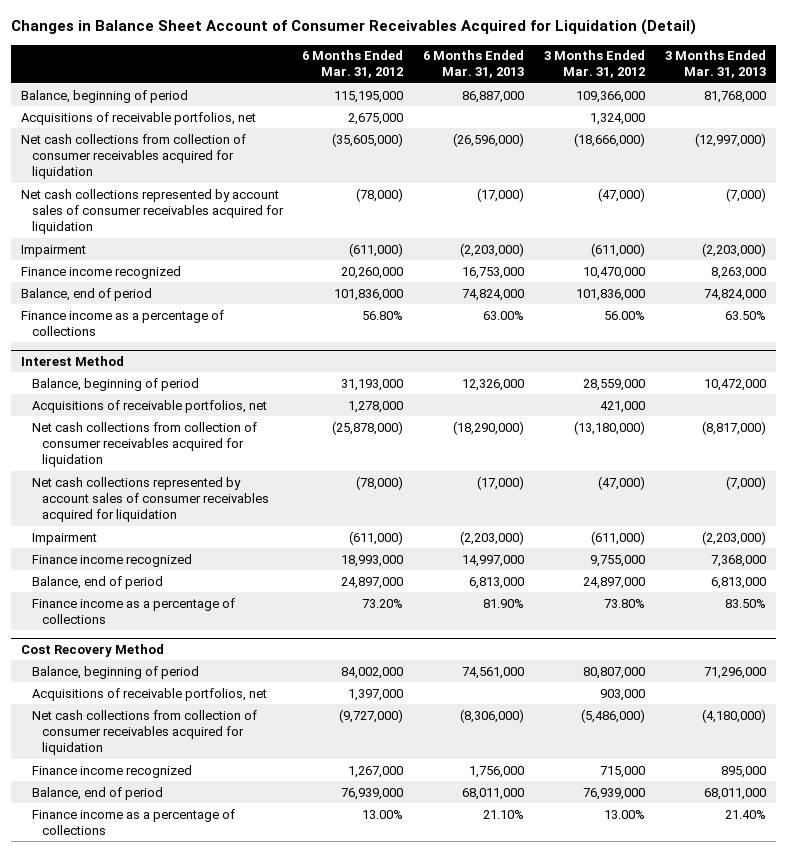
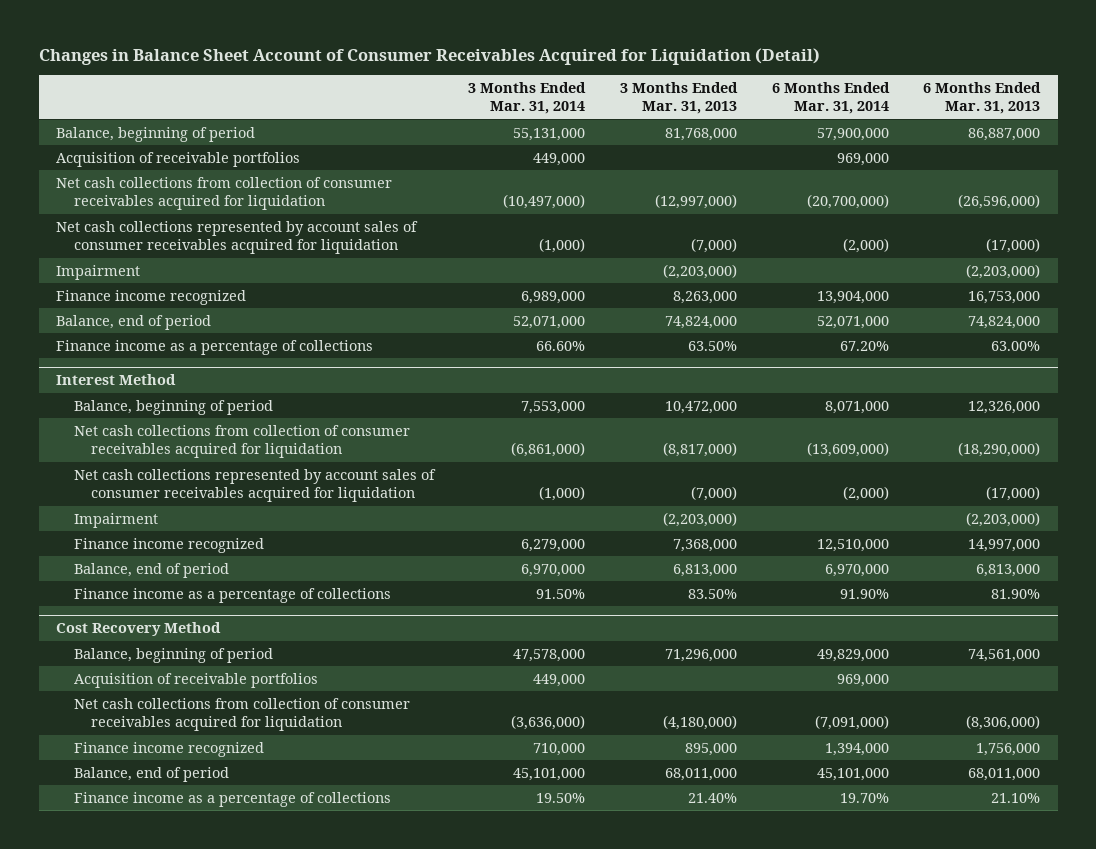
[302,50,404,79] 6 Months Ended Mar. 31, 2012 -> none
[544,50,646,79] 3 Months Ended Mar. 31, 2012 -> none
none -> [468,82,587,115] 3 Months Ended Mar. 31, 2014
none -> [771,82,890,115] 6 Months Ended Mar. 31, 2014
[20,111,256,125] Acquisitions of receivable portfolios, net -> [55,151,300,167] Acquisition of receivable portfolios
[31,399,267,413] Acquisitions of receivable portfolios, net -> none
[31,687,267,701] Acquisitions of receivable portfolios, net -> [73,672,318,688] Acquisition of receivable portfolios

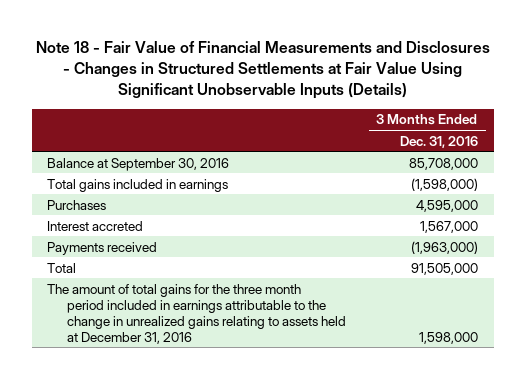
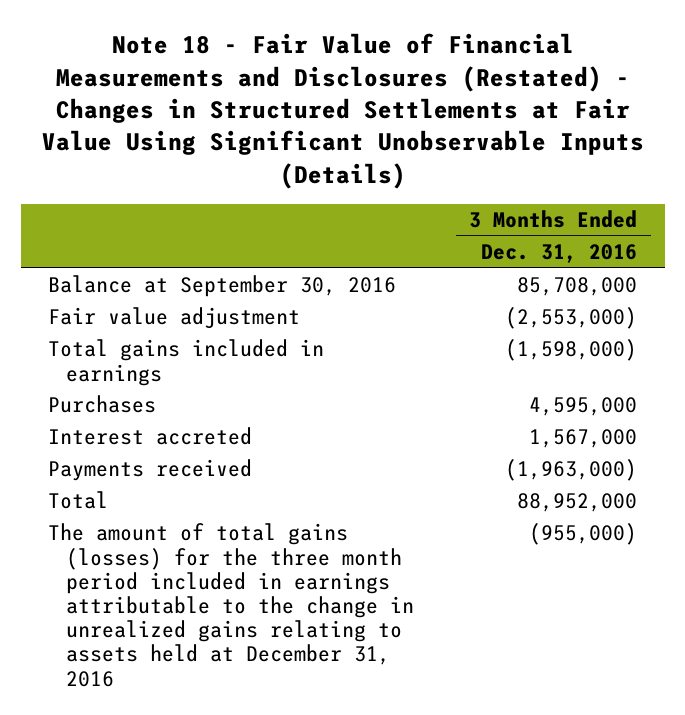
[35,40,490,100] Note 18 - Fair Value of Financial Measurements and Disclosures - Changes in Structured Settlements at Fair Value Using Significant Unobservable Inputs (Details) -> [41,33,644,189] Note 18 - Fair Value of Financial Measurements and Disclosures (Restated) - Changes in Structured Settlements at Fair Value Using Significant Unobservable Inputs (Details)
none -> [48,307,301,330] Fair value adjustment
[410,262,478,275] 91,505,000 -> [517,493,638,513] 88,952,000
[47,283,346,344] The amount of total gains for the three month period included in earnings attributable to the change in unrealized gains relating to assets held at December 31, 2016 -> [48,523,415,687] The amount of total gains (losses) for the three month period included in earnings attributable to the change in unrealized gains relating to assets held at December 31, 2016
[418,331,478,344] 1,598,000 -> [529,523,638,546] (955,000)

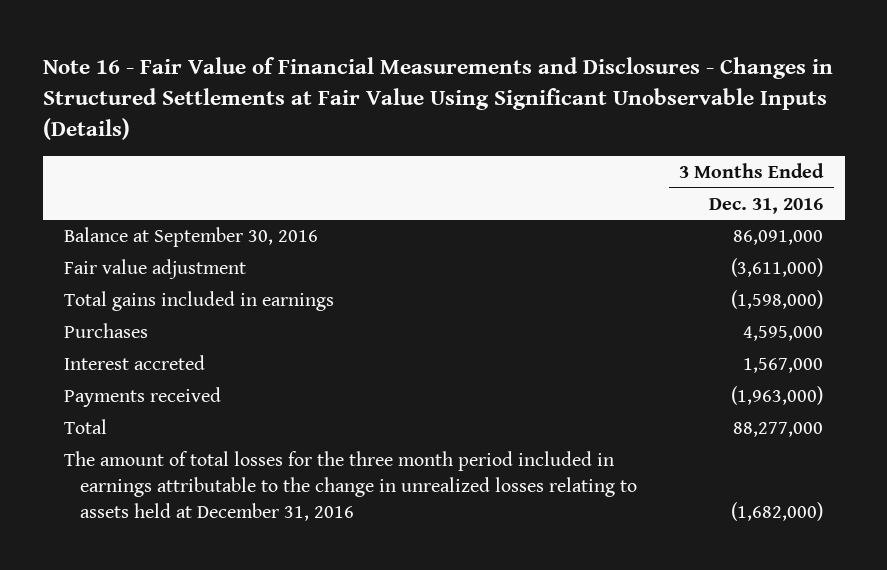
[41,33,644,189] Note 18 - Fair Value of Financial Measurements and Disclosures (Restated) - Changes in Structured Settlements at Fair Value Using Significant Unobservable Inputs (Details) -> [42,56,833,140] Note 16 - Fair Value of Financial Measurements and Disclosures - Changes in Structured Settlements at Fair Value Using Significant Unobservable Inputs (Details)
[517,277,638,297] 85,708,000 -> [733,230,824,246] 86,091,000
[505,307,638,330] (2,553,000) -> [731,258,824,278] (3,611,000)
[517,493,638,513] 88,952,000 -> [733,422,824,438] 88,277,000
[48,523,415,687] The amount of total gains (losses) for the three month period included in earnings attributable to the change in unrealized gains relating to assets held at December 31, 2016 -> [63,451,637,521] The amount of total losses for the three month period included in earnings attributable to the change in unrealized losses relating to assets held at December 31, 2016
[529,523,638,546] (955,000) -> [731,501,824,521] (1,682,000)

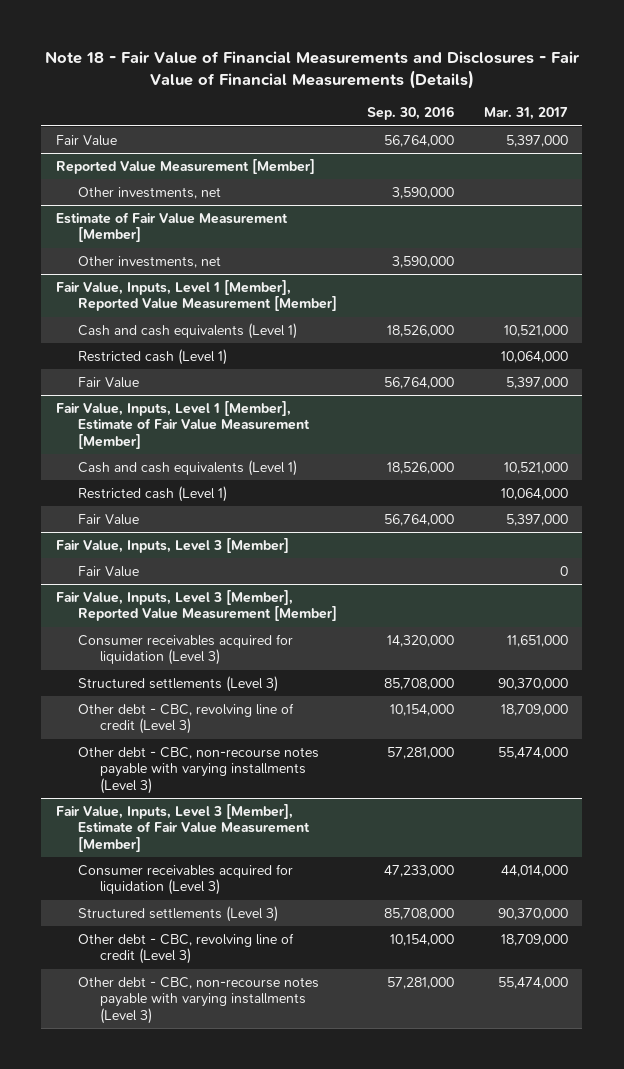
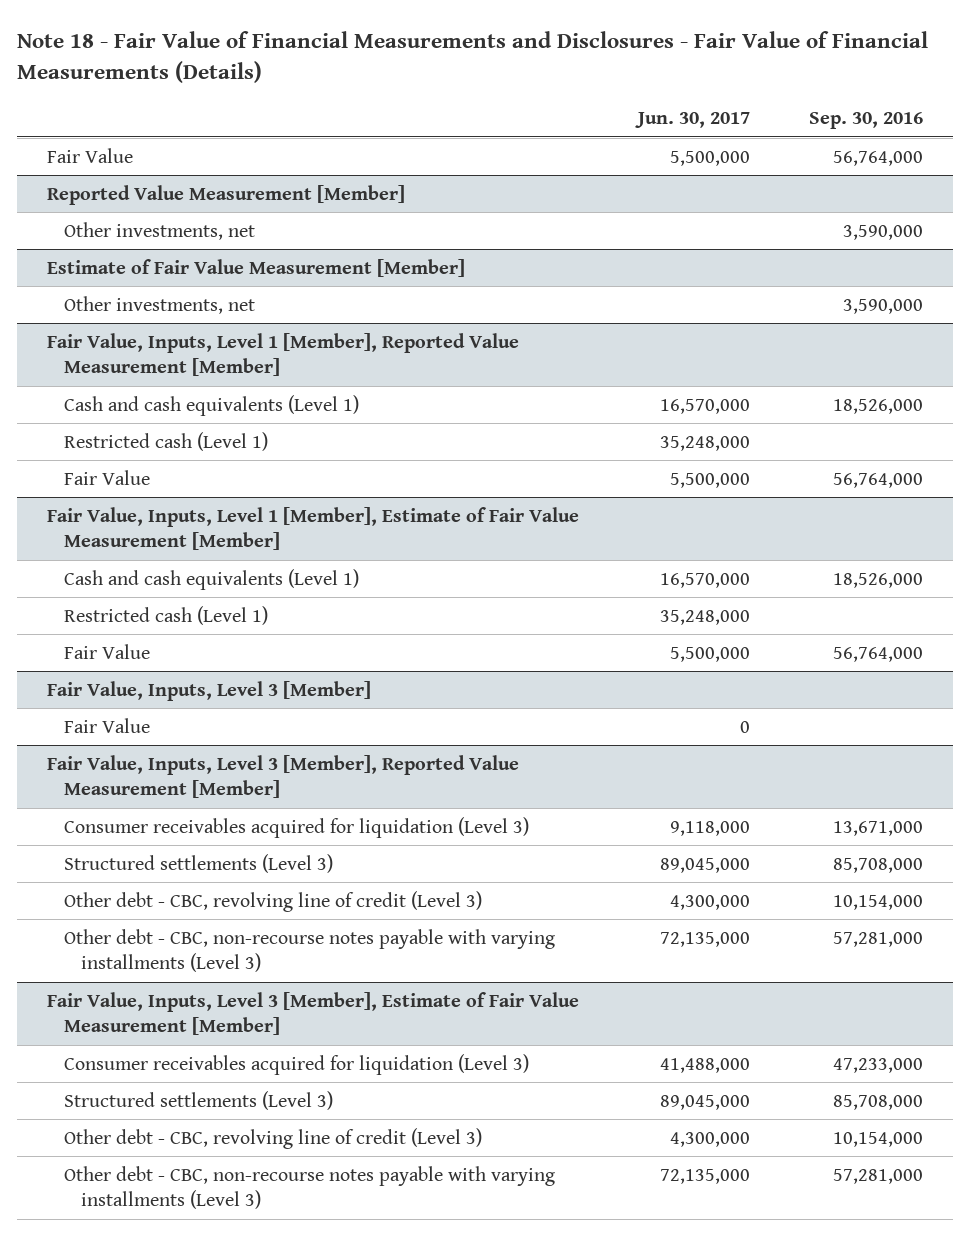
[483,107,568,121] Mar. 31, 2017 -> none
none -> [634,112,750,129] Jun. 30, 2017
[386,634,454,647] 14,320,000 -> [833,820,924,836] 13,671,000

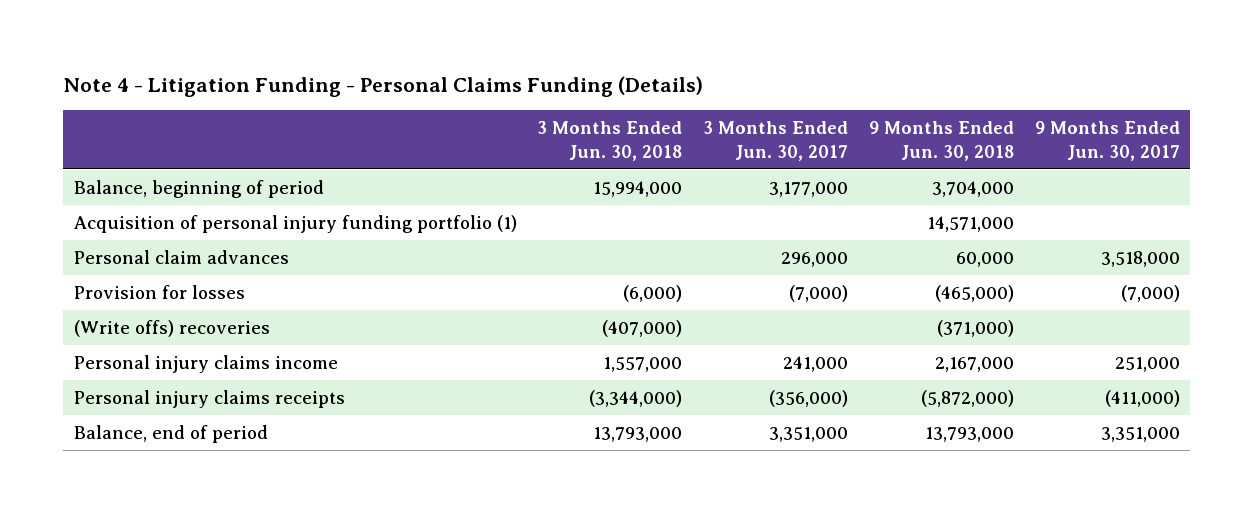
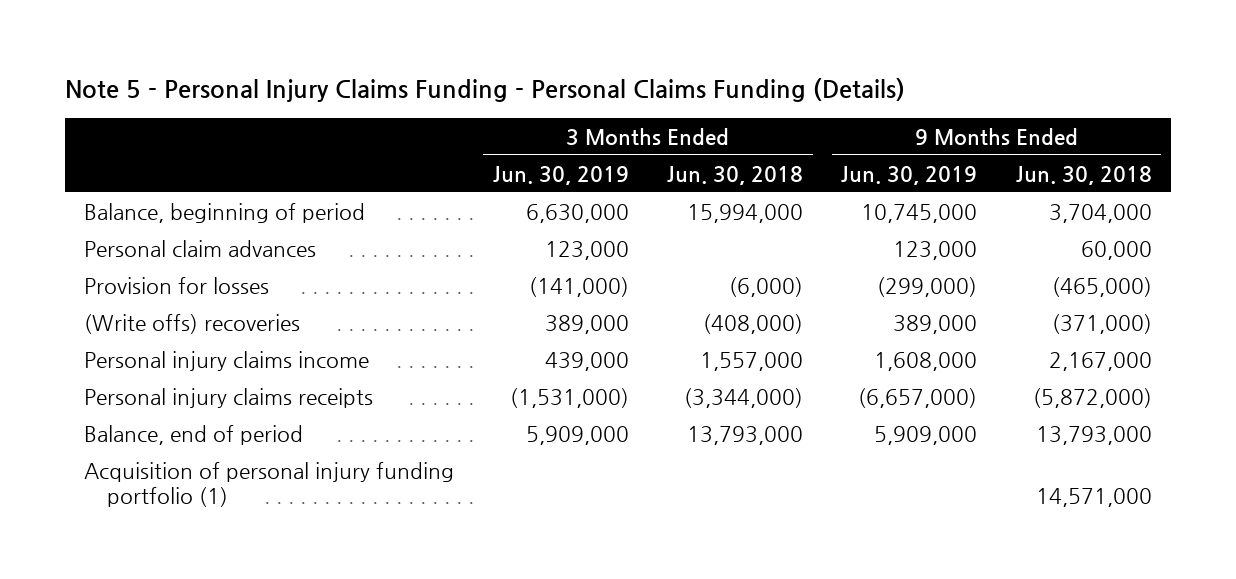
[63,75,704,97] Note 4 - Litigation Funding - Personal Claims Funding (Details) -> [65,78,906,103] Note 5 - Personal Injury Claims Funding - Personal Claims Funding (Details)
[703,121,849,161] 3 Months Ended Jun. 30, 2017 -> none
[1034,121,1180,161] 9 Months Ended Jun. 30, 2017 -> none
none -> [492,165,629,185] Jun. 30, 2019
none -> [841,165,978,185] Jun. 30, 2019
[602,319,683,337] (407,000) -> [703,313,804,334] (408,000)
[73,214,517,233] Acquisition of personal injury funding portfolio (1) -> [84,461,455,507] Acquisition of personal injury funding portfolio (1)

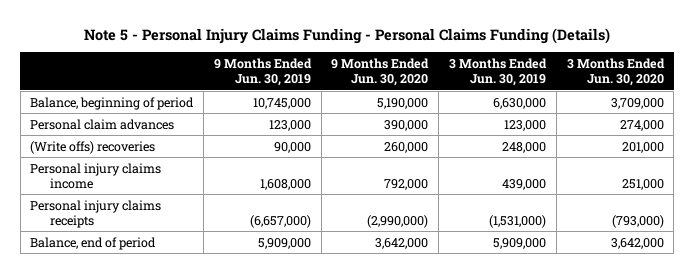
[667,165,804,185] Jun. 30, 2018 -> none
[1015,165,1152,185] Jun. 30, 2018 -> none
none -> [331,58,430,86] 9 Months Ended Jun. 30, 2020
none -> [566,58,665,86] 3 Months Ended Jun. 30, 2020
[84,276,270,294] Provision for losses -> none
[544,314,629,334] 389,000 -> [501,141,546,153] 248,000
[893,314,978,334] 389,000 -> [273,141,311,153] 90,000
[84,461,455,507] Acquisition of personal injury funding portfolio (1) -> none

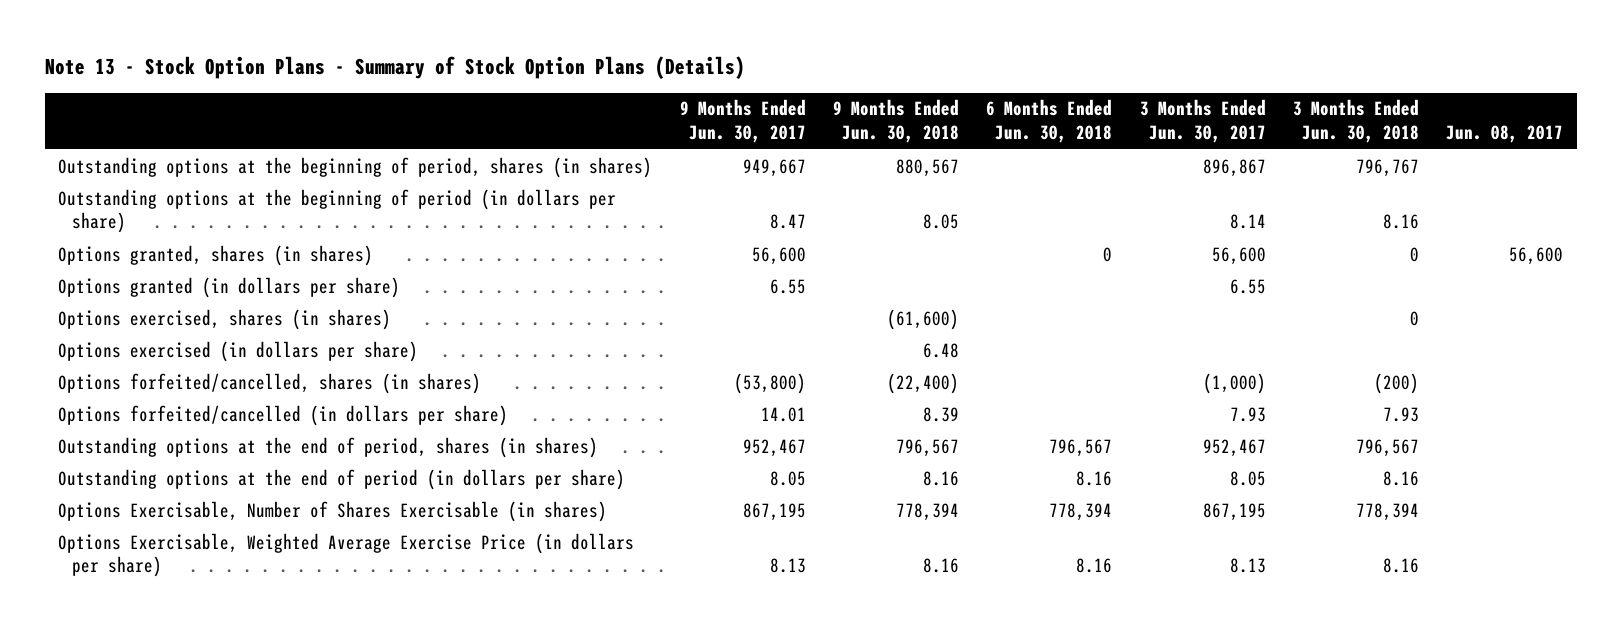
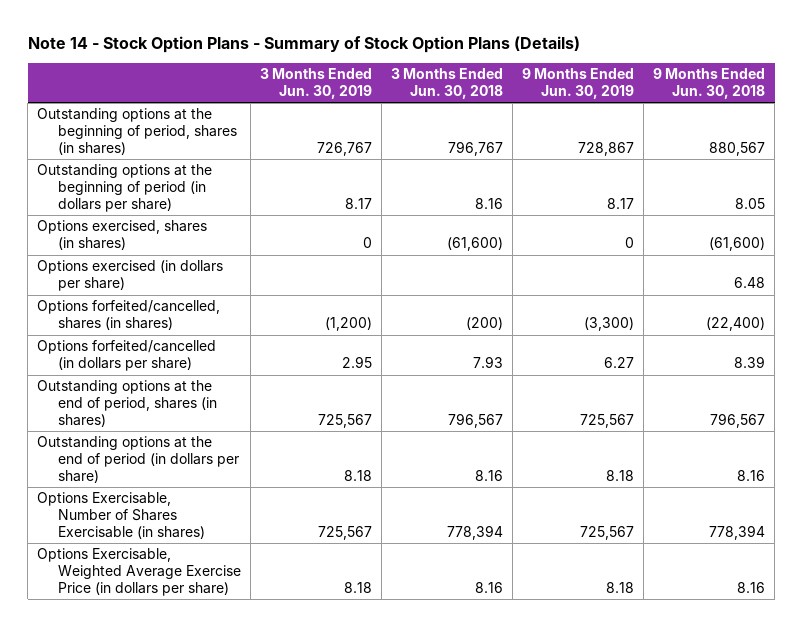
[44,55,745,79] Note 13 - Stock Option Plans - Summary of Stock Option Plans (Details) -> [27,36,580,54] Note 14 - Stock Option Plans - Summary of Stock Option Plans (Details)
[679,99,806,144] 9 Months Ended Jun. 30, 2017 -> none
[986,99,1113,144] 6 Months Ended Jun. 30, 2018 -> none
[1139,99,1266,144] 3 Months Ended Jun. 30, 2017 -> none
[1446,125,1564,144] Jun. 08, 2017 -> none
none -> [259,68,372,100] 3 Months Ended Jun. 30, 2019
none -> [521,68,634,100] 9 Months Ended Jun. 30, 2019
[58,244,374,266] Options granted, shares (in shares) -> none
[58,276,401,298] Options granted (in dollars per share) -> none
[1409,310,1419,326] 0 -> [446,237,503,252] (61,600)

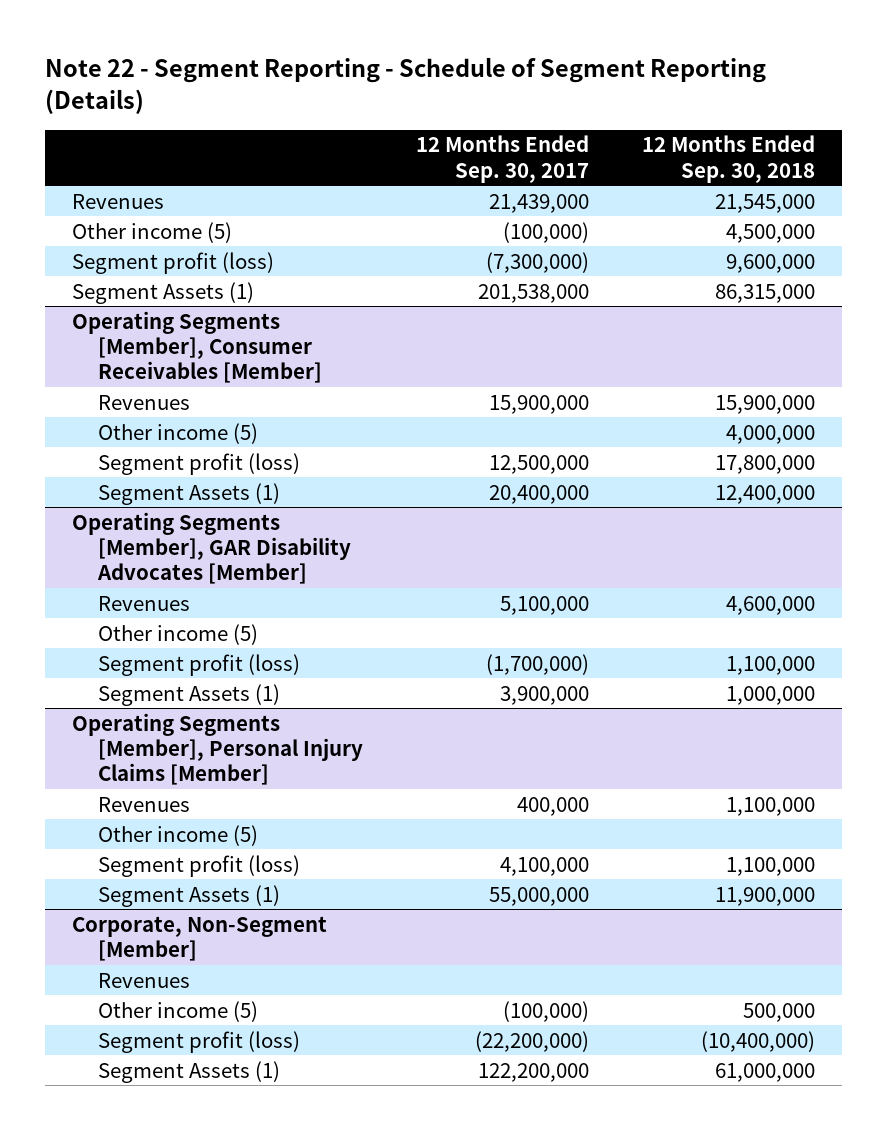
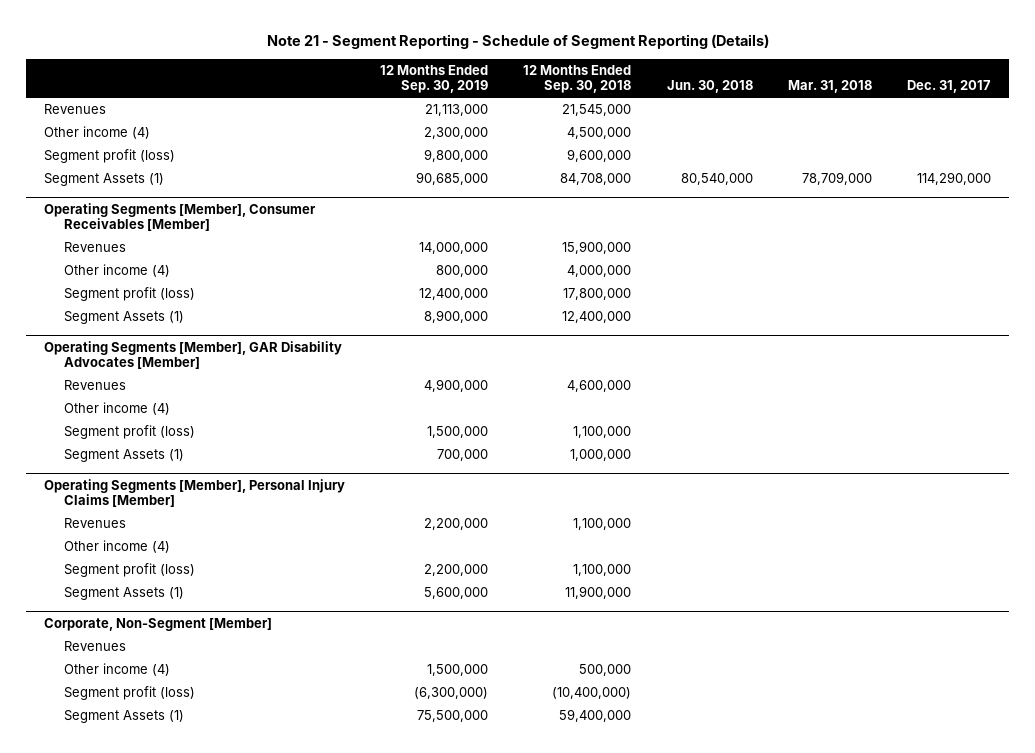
[45,57,767,115] Note 22 - Segment Reporting - Schedule of Segment Reporting (Details) -> [266,34,769,50] Note 21 - Segment Reporting - Schedule of Segment Reporting (Details)
[415,135,589,183] 12 Months Ended Sep. 30, 2017 -> none
none -> [380,64,489,94] 12 Months Ended Sep. 30, 2019
none -> [666,80,753,94] Jun. 30, 2018
none -> [788,80,873,94] Mar. 31, 2018
none -> [907,80,992,94] Dec. 31, 2017
[71,221,232,243] Other income (5) -> [43,126,150,140] Other income (4)
[715,283,816,303] 86,315,000 -> [560,173,632,186] 84,708,000
[97,422,258,444] Other income (5) -> [64,264,171,278] Other income (4)
[97,623,258,645] Other income (5) -> [64,402,171,416] Other income (4)
[97,824,258,846] Other income (5) -> [64,540,171,554] Other income (4)
[97,1000,258,1022] Other income (5) -> [64,663,171,677] Other income (4)
[715,1062,816,1082] 61,000,000 -> [559,709,632,723] 59,400,000

